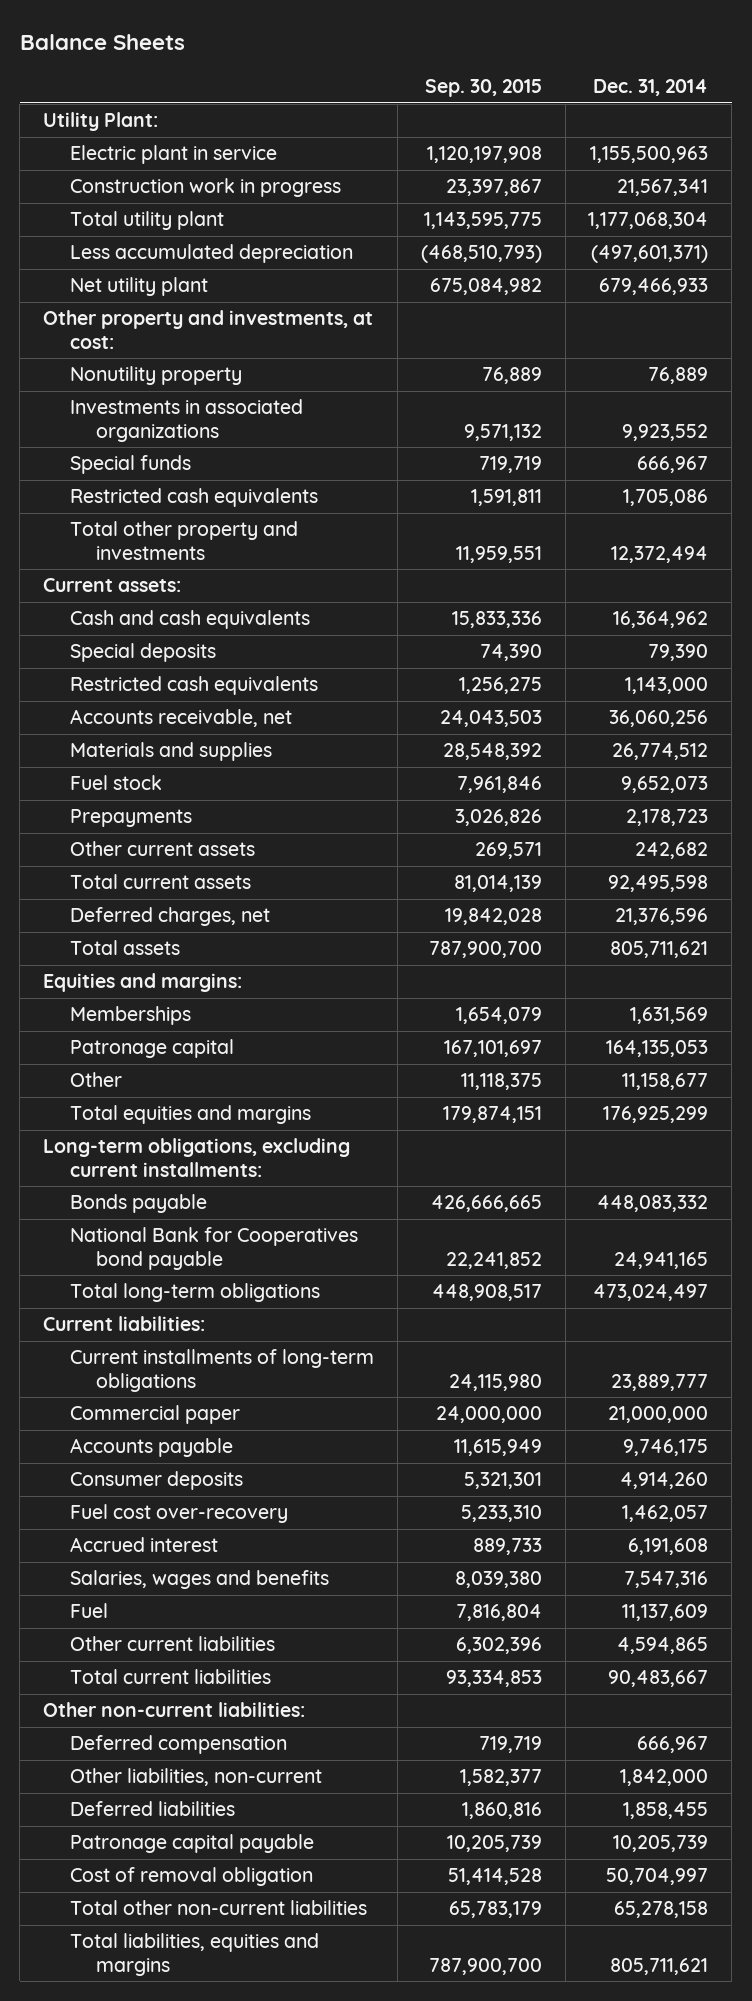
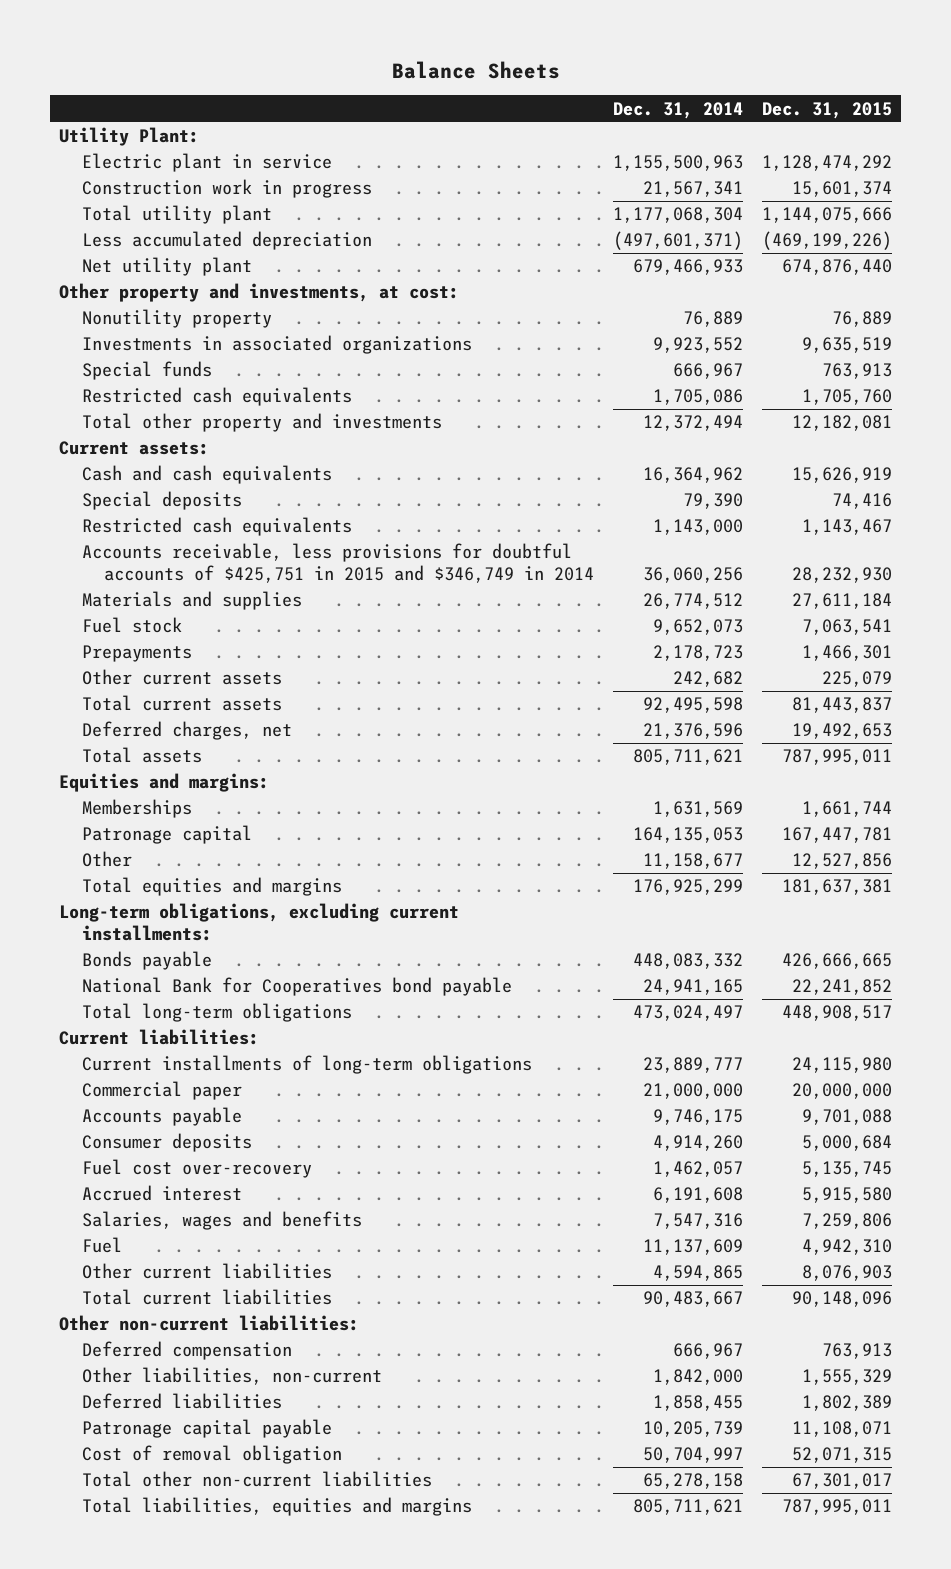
[424,79,542,98] Sep. 30, 2015 -> none
none -> [761,101,892,119] Dec. 31, 2015
[69,709,292,728] Accounts receivable, net -> [81,543,595,583] Accounts receivable, less provisions for doubtful accounts of $425,751 in 2015 and $346,749 in 2014

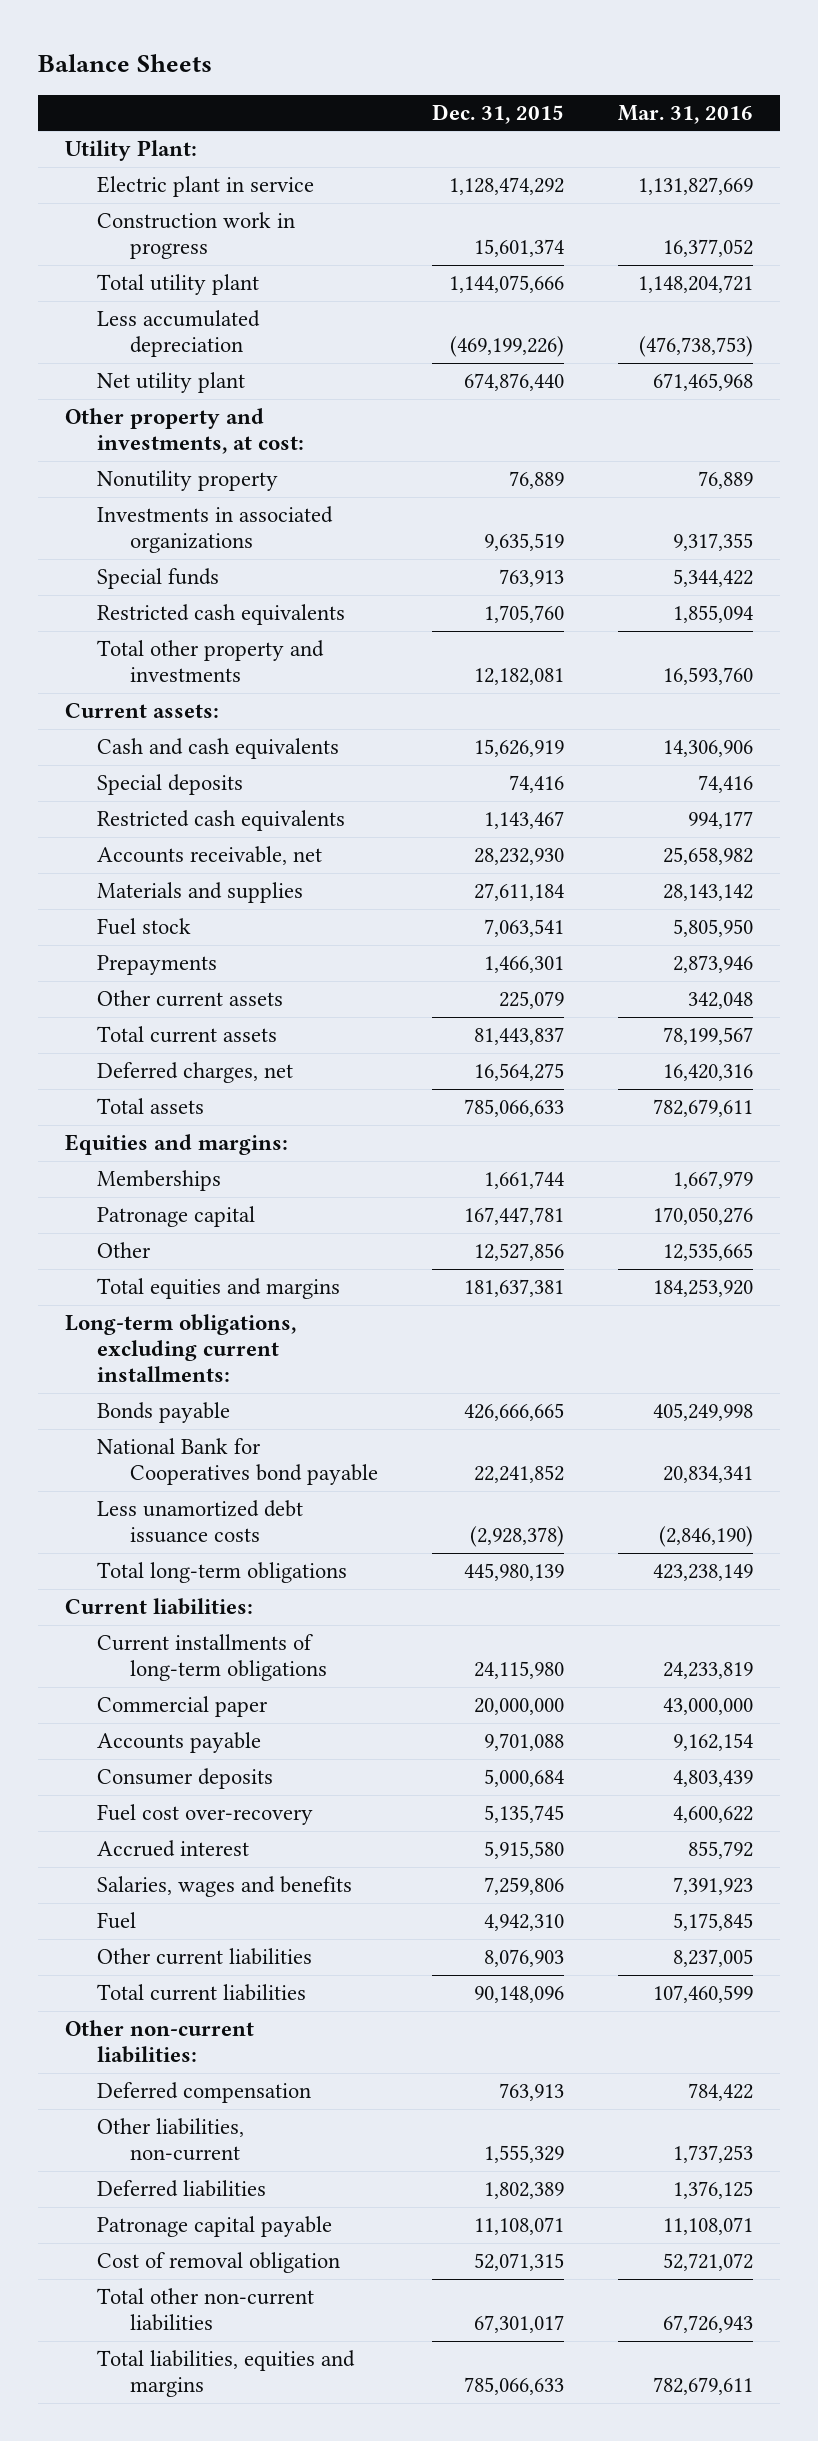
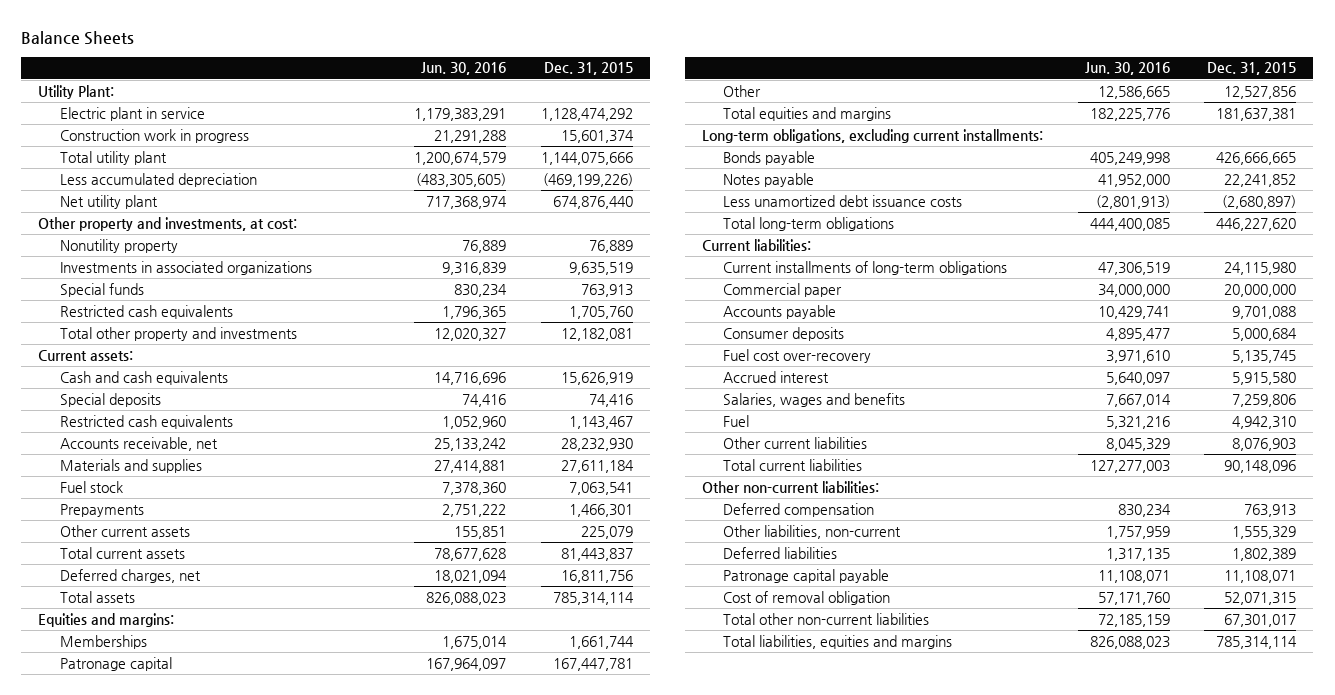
[617,104,753,124] Mar. 31, 2016 -> none
none -> [421,62,507,76] Jun. 30, 2016
[473,1063,564,1082] 16,564,275 -> [560,569,633,583] 16,811,756
[463,1099,564,1118] 785,066,633 -> [552,591,634,605] 785,314,114
[97,1438,378,1486] National Bank for Cooperatives bond payable -> [723,172,815,187] Notes payable
[469,1526,564,1548] (2,928,378) -> [1222,194,1297,209] (2,680,897)
[463,1563,564,1582] 445,980,139 -> [1216,217,1297,231] 446,227,620
[463,2377,564,2396] 785,066,633 -> [1216,635,1298,649] 785,314,114

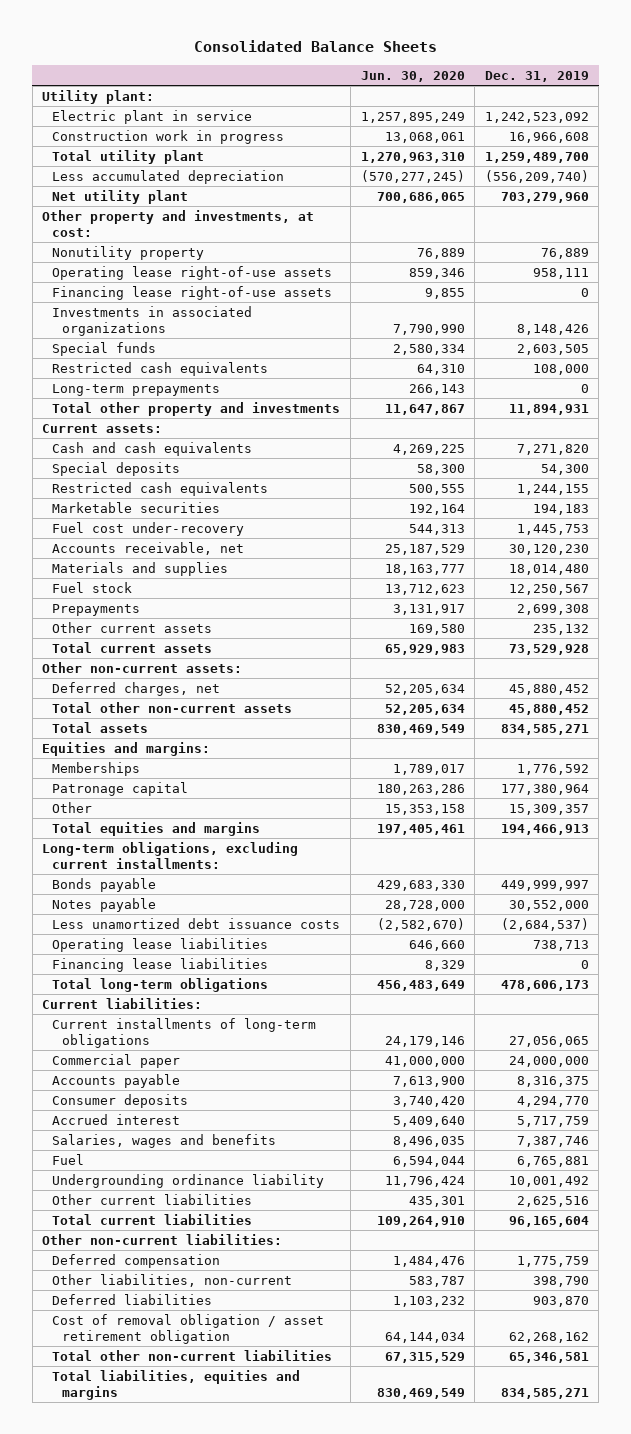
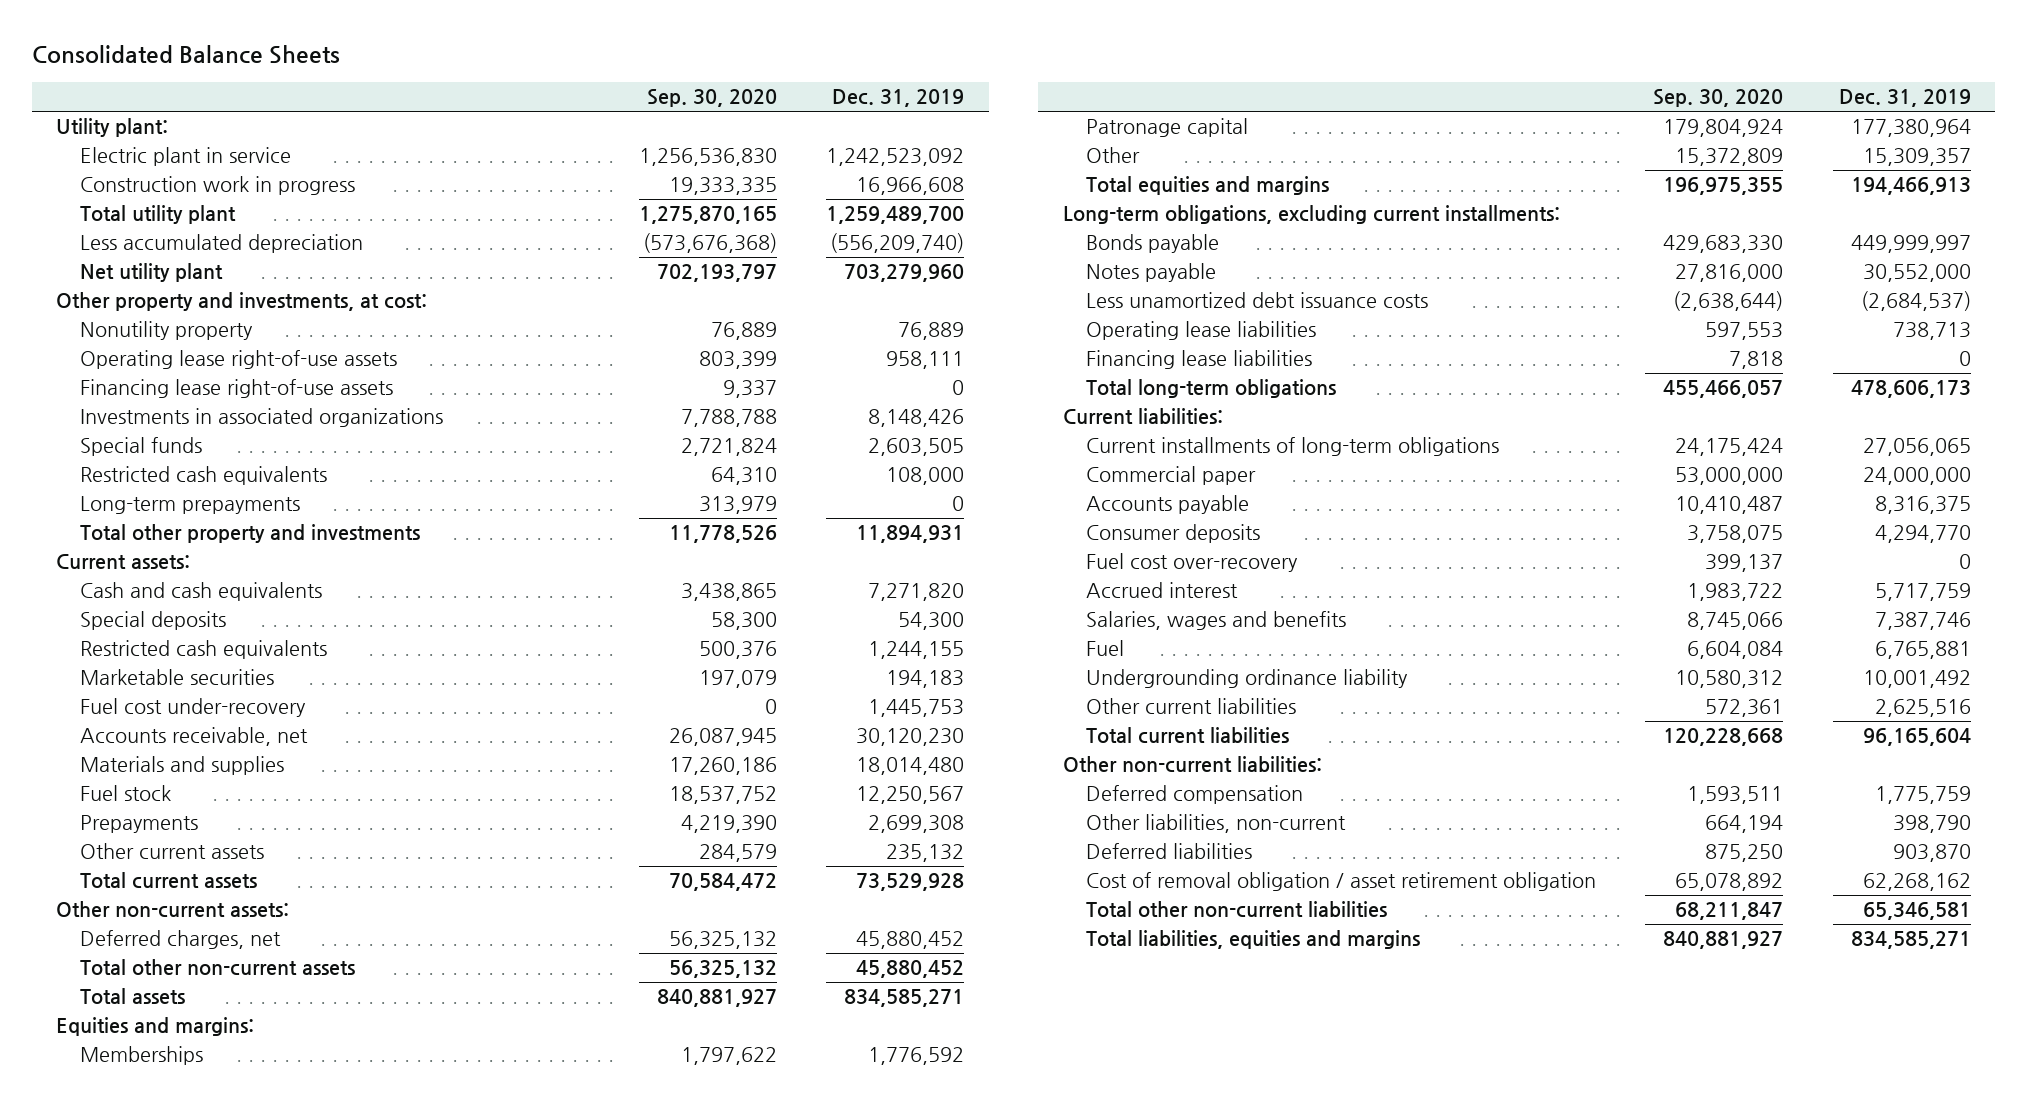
[360,70,465,82] Jun. 30, 2020 -> none
none -> [646,89,777,108] Sep. 30, 2020
none -> [1086,553,1299,573] Fuel cost over-recovery

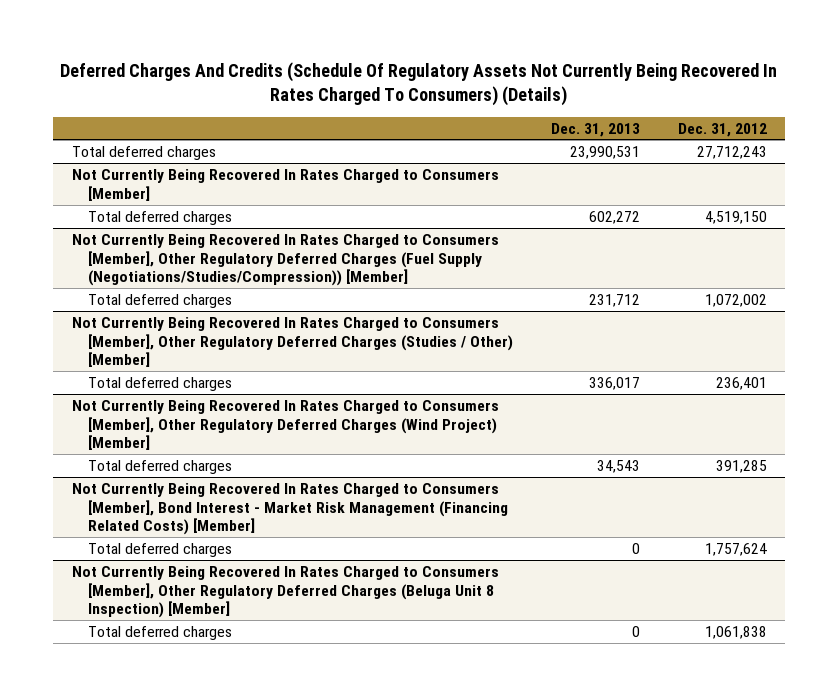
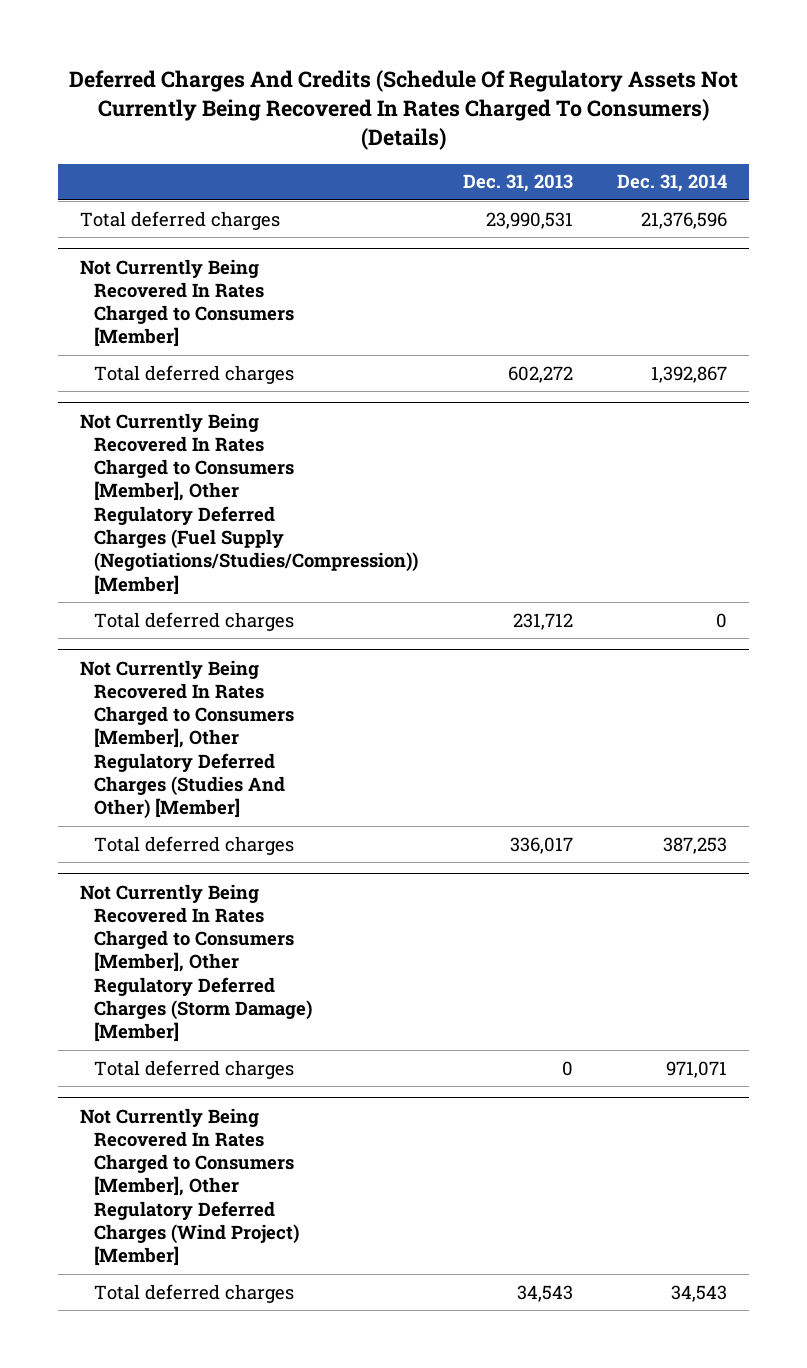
[677,122,767,137] Dec. 31, 2012 -> none
none -> [616,174,727,193] Dec. 31, 2014
[72,316,514,368] Not Currently Being Recovered In Rates Charged to Consumers [Member], Other Regulatory Deferred Charges (Studies / Other) [Member] -> [80,659,295,820] Not Currently Being Recovered In Rates Charged to Consumers [Member], Other Regulatory Deferred Charges (Studies And Other) [Member]
none -> [80,883,313,1043] Not Currently Being Recovered In Rates Charged to Consumers [Member], Other Regulatory Deferred Charges (Storm Damage) [Member]
none -> [94,1059,295,1079] Total deferred charges
[72,482,509,536] Not Currently Being Recovered In Rates Charged to Consumers [Member], Bond Interest - Market Risk Management (Financing Related Costs) [Member] -> none
[88,542,233,557] Total deferred charges -> none
[72,565,500,619] Not Currently Being Recovered In Rates Charged to Consumers [Member], Other Regulatory Deferred Charges (Beluga Unit 8 Inspection) [Member] -> none
[88,625,233,640] Total deferred charges -> none

